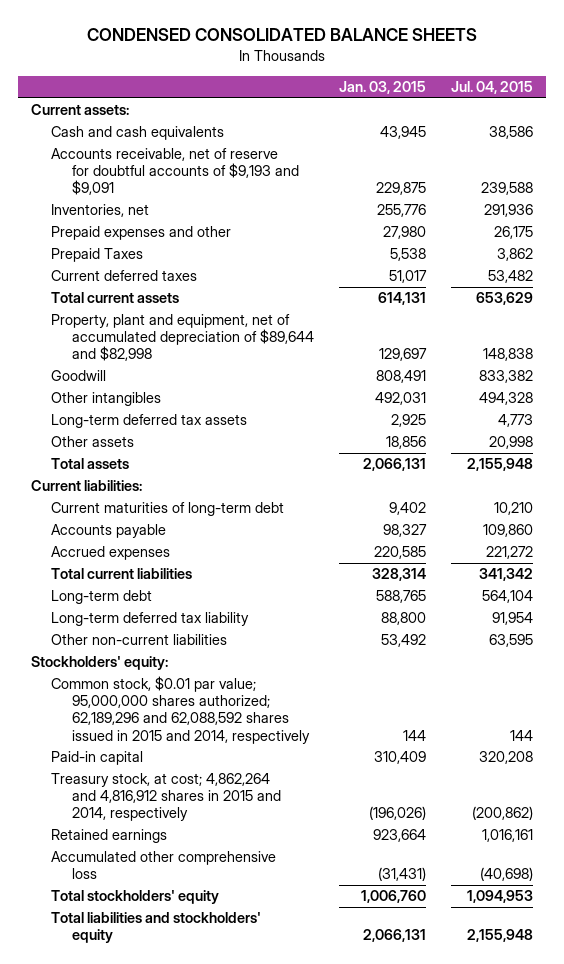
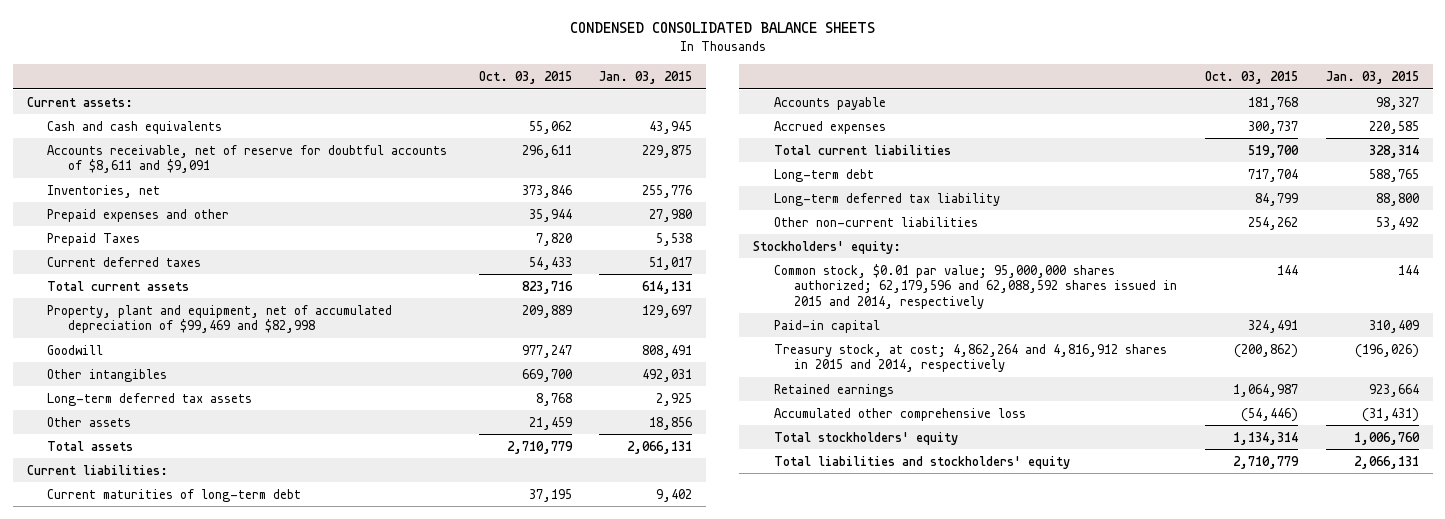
[451,81,534,95] Jul. 04, 2015 -> none
none -> [478,71,572,85] Oct. 03, 2015
[51,148,300,196] Accounts receivable, net of reserve for doubtful accounts of $9,193 and $9,091 -> [47,144,448,174] Accounts receivable, net of reserve for doubtful accounts of $8,611 and $9,091
[51,314,315,362] Property, plant and equipment, net of accumulated depreciation of $89,644 and $82,998 -> [47,304,393,334] Property, plant and equipment, net of accumulated depreciation of $99,469 and $82,998
[51,676,311,744] Common stock, $0.01 par value; 95,000,000 shares authorized; 62,189,296 and 62,088,592 shares issued in 2015 and 2014, respectively -> [773,263,1178,309] Common stock, $0.01 par value; 95,000,000 shares authorized; 62,179,596 and 62,088,592 shares issued in 2015 and 2014, respectively

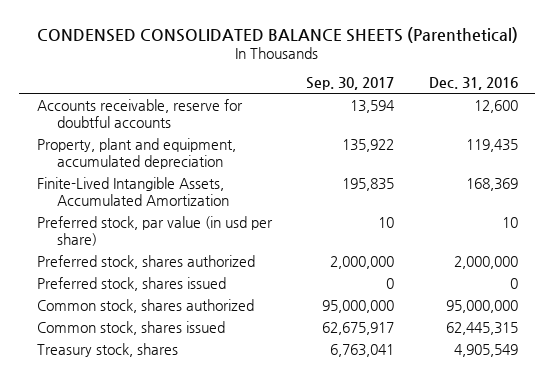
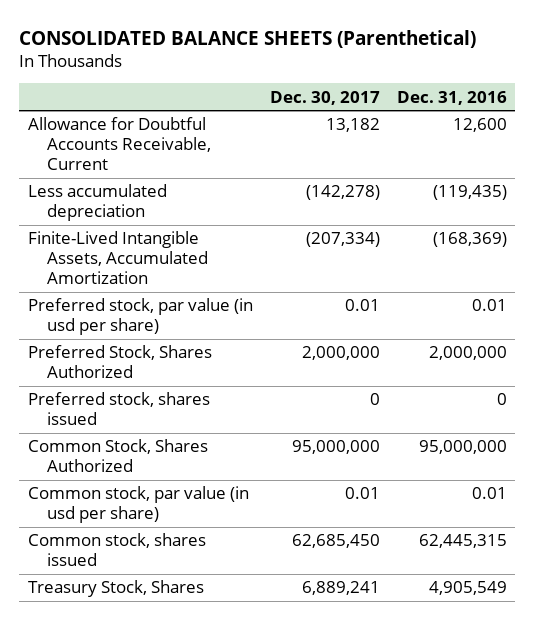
[37,27,519,44] CONDENSED CONSOLIDATED BALANCE SHEETS (Parenthetical) -> [19,29,477,48] CONSOLIDATED BALANCE SHEETS (Parenthetical)
[306,77,395,91] Sep. 30, 2017 -> none
none -> [269,90,380,105] Dec. 30, 2017
[36,98,243,128] Accounts receivable, reserve for doubtful accounts -> [27,117,211,171] Allowance for Doubtful Accounts Receivable, Current
[36,137,236,169] Property, plant and equipment, accumulated depreciation -> [27,184,167,222] Less accumulated depreciation
[465,138,518,152] 119,435 -> [432,185,507,201] (119,435)
[465,177,518,191] 168,369 -> [432,232,507,248] (168,369)
[501,216,518,228] 10 -> [471,299,507,312] 0.01
[36,254,255,269] Preferred stock, shares authorized -> [27,345,212,379] Preferred Stock, Shares Authorized
[36,298,254,313] Common stock, shares authorized -> [27,439,208,473] Common Stock, Shares Authorized
none -> [27,486,249,524] Common stock, par value (in usd per share)
[36,342,178,357] Treasury stock, shares -> [27,580,204,598] Treasury Stock, Shares

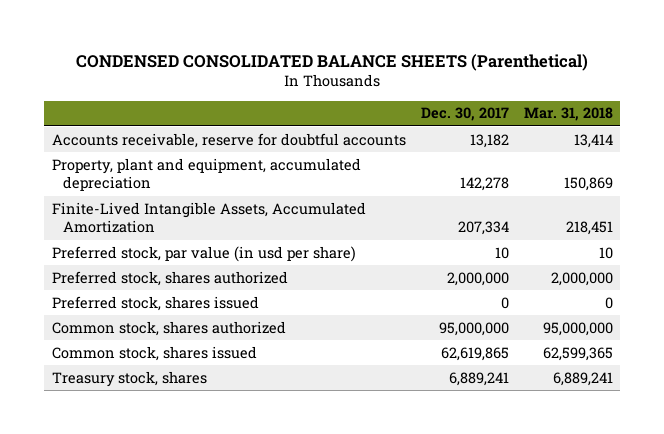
[19,29,477,48] CONSOLIDATED BALANCE SHEETS (Parenthetical) -> [76,53,589,71] CONDENSED CONSOLIDATED BALANCE SHEETS (Parenthetical)
[396,90,507,105] Dec. 31, 2016 -> none
none -> [523,107,613,122] Mar. 31, 2018
[27,117,211,171] Allowance for Doubtful Accounts Receivable, Current -> [51,132,406,148] Accounts receivable, reserve for doubtful accounts
[27,184,167,222] Less accumulated depreciation -> [51,157,361,192] Property, plant and equipment, accumulated depreciation
[305,185,380,201] (142,278) -> [459,177,509,192] 142,278
[305,232,380,248] (207,334) -> [457,221,509,236] 207,334
[344,299,380,312] 0.01 -> [494,246,509,259] 10
[27,345,212,379] Preferred Stock, Shares Authorized -> [51,270,288,286] Preferred stock, shares authorized
[27,486,249,524] Common stock, par value (in usd per share) -> none
[27,439,208,473] Common Stock, Shares Authorized -> [51,320,286,336] Common stock, shares authorized
[291,534,380,549] 62,685,450 -> [440,346,509,361] 62,619,865
[27,580,204,598] Treasury Stock, Shares -> [51,370,207,387] Treasury stock, shares

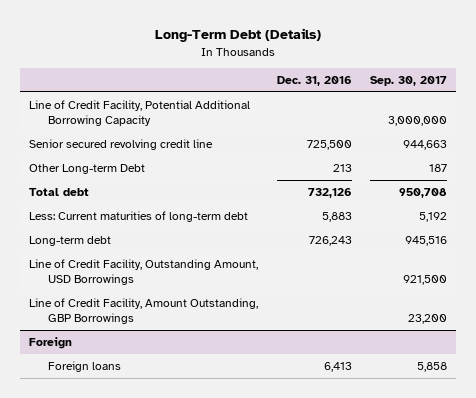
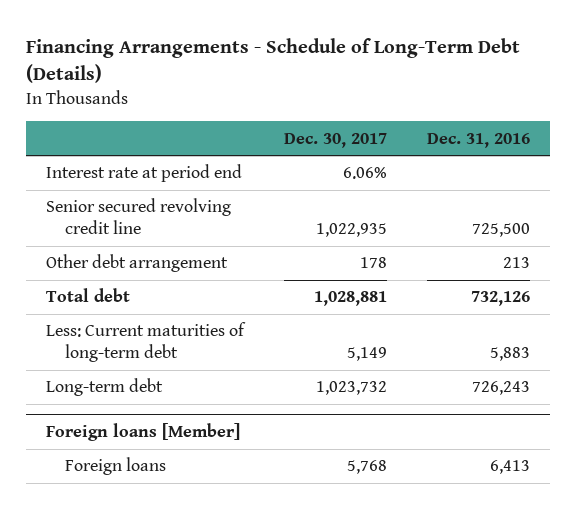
[155,28,322,43] Long-Term Debt (Details) -> [26,38,521,84] Financing Arrangements - Schedule of Long-Term Debt (Details)
[369,75,447,86] Sep. 30, 2017 -> none
none -> [284,132,388,148] Dec. 30, 2017
[29,100,251,126] Line of Credit Facility, Potential Additional Borrowing Capacity -> none
none -> [46,164,243,183] Interest rate at period end
[29,164,146,175] Other Long-term Debt -> [46,254,229,273] Other debt arrangement
[29,259,259,285] Line of Credit Facility, Outstanding Amount, USD Borrowings -> none
[29,298,259,324] Line of Credit Facility, Amount Outstanding, GBP Borrowings -> none
[29,337,73,350] Foreign -> [46,423,241,442] Foreign loans [Member]

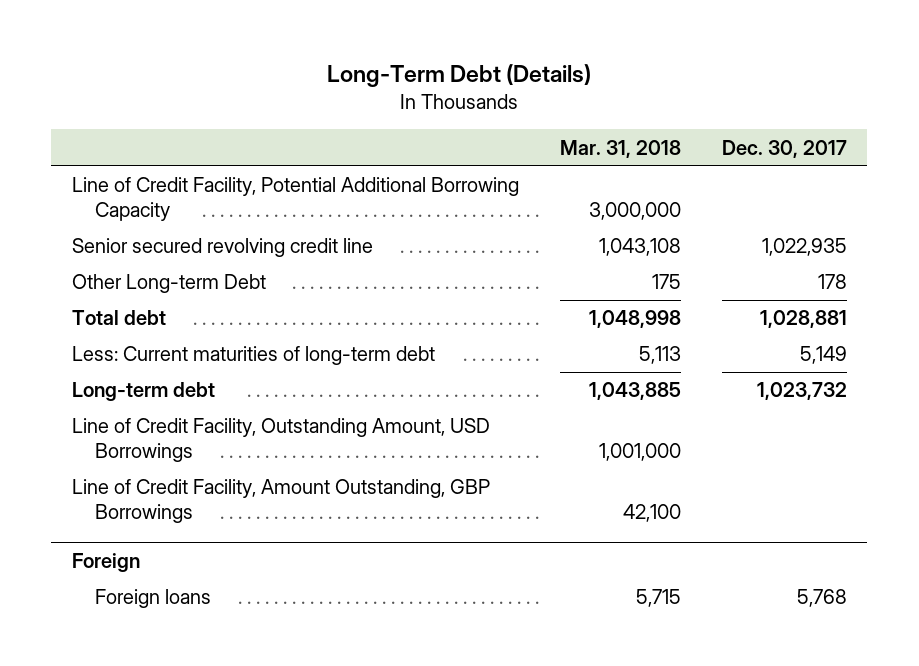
[26,38,521,84] Financing Arrangements - Schedule of Long-Term Debt (Details) -> [327,64,592,88] Long-Term Debt (Details)
[426,132,530,148] Dec. 31, 2016 -> none
none -> [559,139,681,158] Mar. 31, 2018
[46,164,243,183] Interest rate at period end -> none
none -> [71,177,519,222] Line of Credit Facility, Potential Additional Borrowing Capacity
[46,254,229,273] Other debt arrangement -> [71,274,266,294] Other Long-term Debt
none -> [71,418,490,463] Line of Credit Facility, Outstanding Amount, USD Borrowings
none -> [71,479,490,524] Line of Credit Facility, Amount Outstanding, GBP Borrowings
[46,423,241,442] Foreign loans [Member] -> [71,552,140,572] Foreign

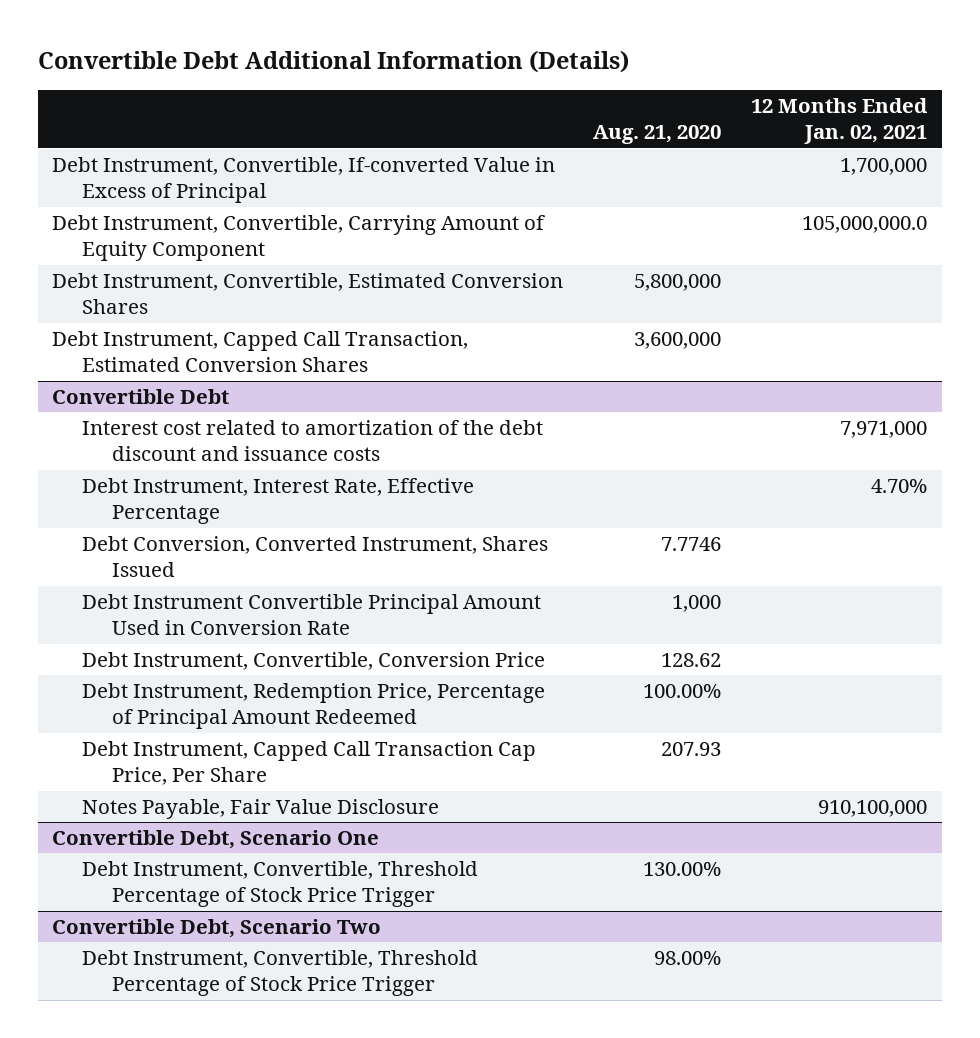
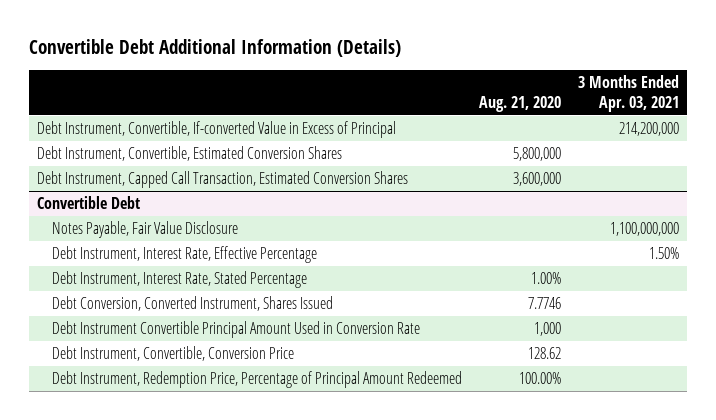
[751,98,929,145] 12 Months Ended Jan. 02, 2021 -> none
none -> [577,74,679,113] 3 Months Ended Apr. 03, 2021
[52,215,546,262] Debt Instrument, Convertible, Carrying Amount of Equity Component -> none
[82,420,544,462] Interest cost related to amortization of the debt discount and issuance costs -> none
[82,799,440,820] Notes Payable, Fair Value Disclosure -> [51,221,238,239] Notes Payable, Fair Value Disclosure
none -> [51,271,307,289] Debt Instrument, Interest Rate, Stated Percentage
[82,741,537,786] Debt Instrument, Capped Call Transaction Cap Price, Per Share -> none
[52,830,380,850] Convertible Debt, Scenario One -> none
[82,861,479,908] Debt Instrument, Convertible, Threshold Percentage of Stock Price Trigger -> none
[52,919,382,939] Convertible Debt, Scenario Two -> none
[82,950,479,997] Debt Instrument, Convertible, Threshold Percentage of Stock Price Trigger -> none

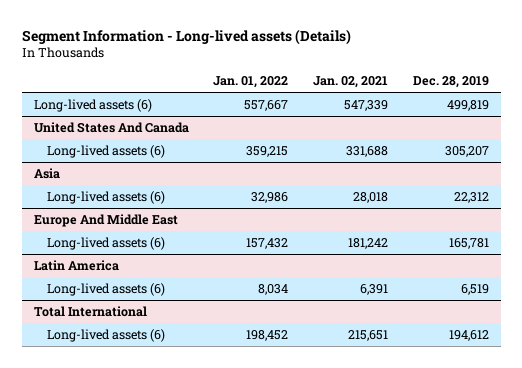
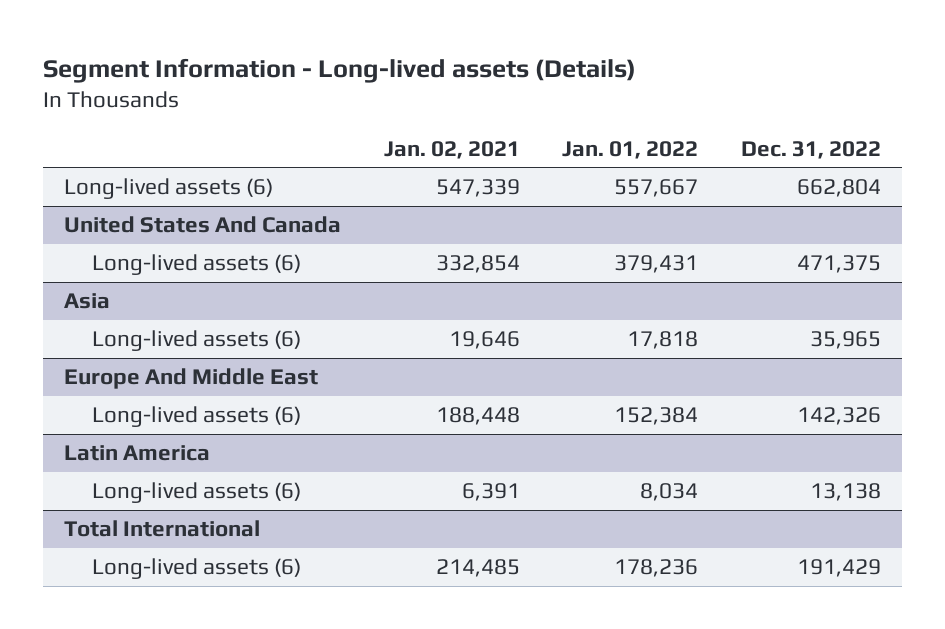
[412,76,489,89] Dec. 28, 2019 -> none
none -> [740,140,881,159] Dec. 31, 2022
[246,145,289,157] 359,215 -> [614,255,699,274] 379,431
[346,145,389,157] 331,688 -> [435,255,520,274] 332,854
[251,191,289,203] 32,986 -> [627,331,699,350] 17,818
[353,191,389,203] 28,018 -> [448,331,520,350] 19,646
[246,237,289,249] 157,432 -> [614,407,699,426] 152,384
[348,237,389,249] 181,242 -> [435,407,520,426] 188,448
[246,329,289,341] 198,452 -> [614,559,699,578] 178,236
[348,329,389,341] 215,651 -> [435,559,520,578] 214,485

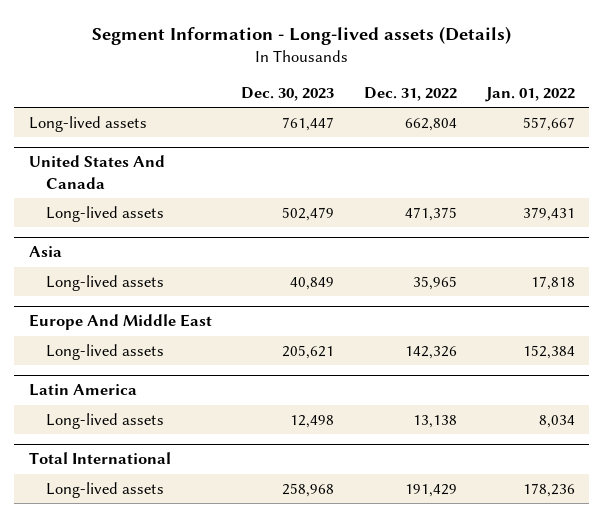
[383,140,520,159] Jan. 02, 2021 -> none
none -> [241,86,335,101] Dec. 30, 2023
[63,178,273,200] Long-lived assets (6) -> [29,115,148,132] Long-lived assets
[91,254,301,276] Long-lived assets (6) -> [46,205,165,222] Long-lived assets
[91,330,301,352] Long-lived assets (6) -> [46,274,165,291] Long-lived assets
[91,406,301,428] Long-lived assets (6) -> [46,343,165,360] Long-lived assets
[91,482,301,504] Long-lived assets (6) -> [46,412,165,429] Long-lived assets
[91,558,301,580] Long-lived assets (6) -> [46,481,165,498] Long-lived assets

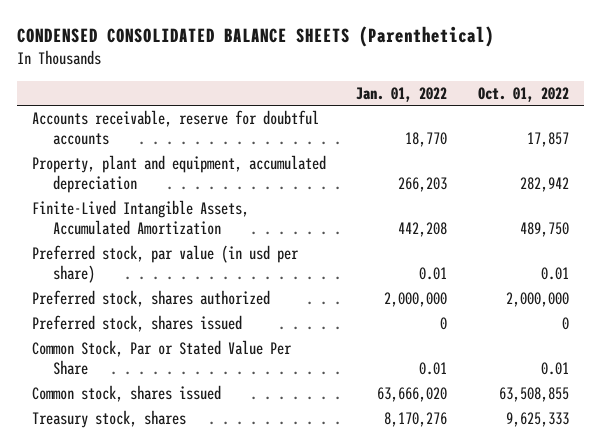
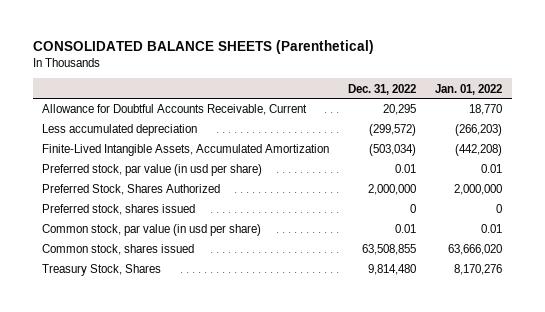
[16,26,494,48] CONDENSED CONSOLIDATED BALANCE SHEETS (Parenthetical) -> [33,40,375,55] CONSOLIDATED BALANCE SHEETS (Parenthetical)
[477,86,569,102] Oct. 01, 2022 -> none
none -> [348,83,417,95] Dec. 31, 2022
[31,110,319,145] Accounts receivable, reserve for doubtful accounts -> [42,104,308,116] Allowance for Doubtful Accounts Receivable, Current
[31,155,326,193] Property, plant and equipment, accumulated depreciation -> [42,124,198,137] Less accumulated depreciation
[398,176,448,192] 266,203 -> [455,124,503,137] (266,203)
[398,221,448,237] 442,208 -> [455,144,503,157] (442,208)
[31,290,270,308] Preferred stock, shares authorized -> [42,184,221,196] Preferred Stock, Shares Authorized
[31,340,292,375] Common Stock, Par or Stated Value Per Share -> [42,224,262,237] Common stock, par value (in usd per share)
[31,410,186,429] Treasury stock, shares -> [42,264,162,277] Treasury Stock, Shares

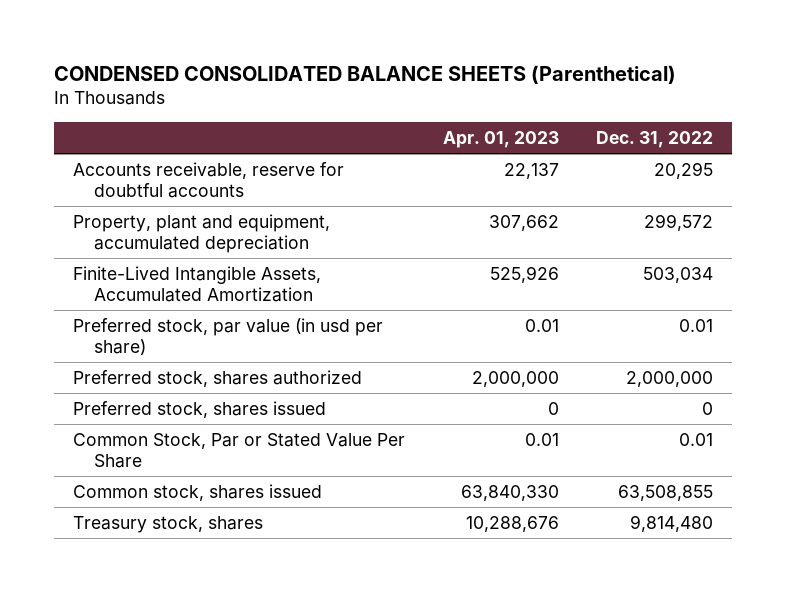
[33,40,375,55] CONSOLIDATED BALANCE SHEETS (Parenthetical) -> [54,65,677,85] CONDENSED CONSOLIDATED BALANCE SHEETS (Parenthetical)
[435,83,503,95] Jan. 01, 2022 -> none
none -> [442,130,559,148] Apr. 01, 2023
[42,104,308,116] Allowance for Doubtful Accounts Receivable, Current -> [72,161,344,198] Accounts receivable, reserve for doubtful accounts
[42,124,198,137] Less accumulated depreciation -> [72,213,330,253] Property, plant and equipment, accumulated depreciation
[369,124,417,137] (299,572) -> [644,213,714,231] 299,572
[369,144,417,157] (503,034) -> [643,266,714,283] 503,034
[42,184,221,196] Preferred Stock, Shares Authorized -> [72,369,362,387] Preferred stock, shares authorized
[42,224,262,237] Common stock, par value (in usd per share) -> [72,432,405,468] Common Stock, Par or Stated Value Per Share
[42,264,162,277] Treasury Stock, Shares -> [72,515,263,533] Treasury stock, shares

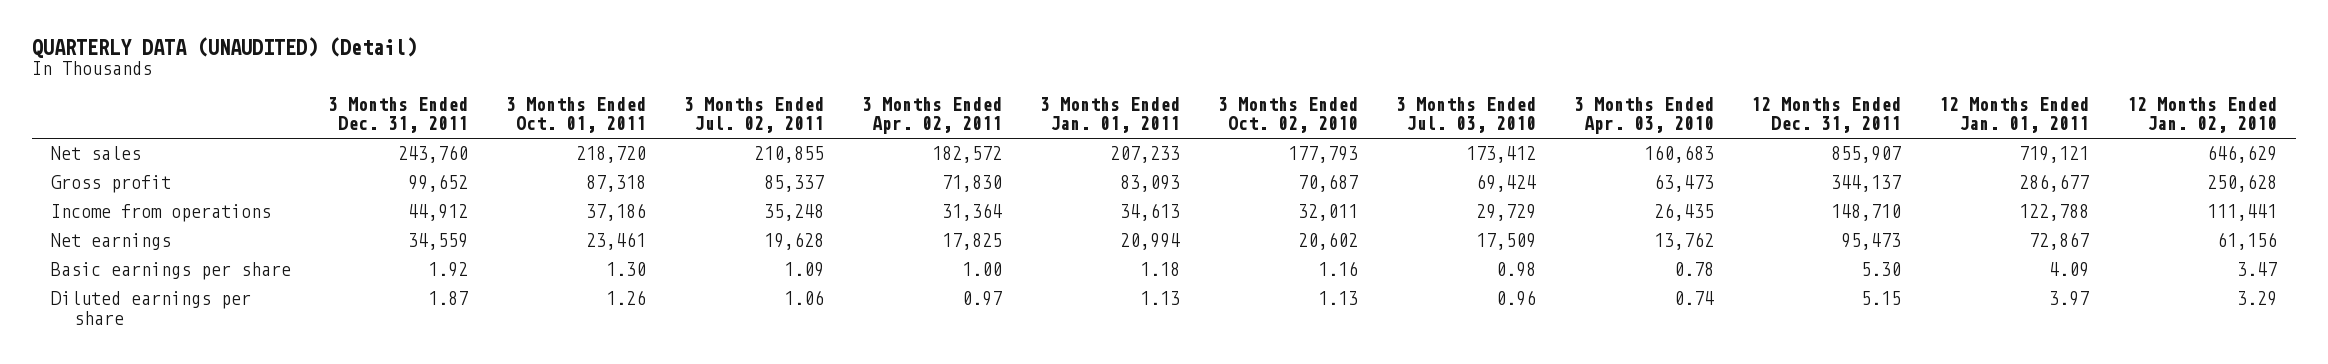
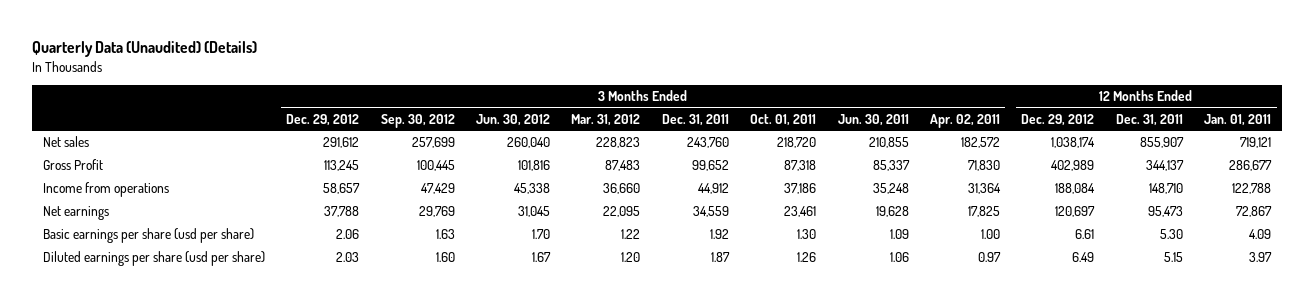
[31,36,417,58] QUARTERLY DATA (UNAUDITED) (Detail) -> [32,41,258,58] Quarterly Data (Unaudited) (Details)
[684,97,825,134] 3 Months Ended Jul. 02, 2011 -> none
[1039,97,1180,134] 3 Months Ended Jan. 01, 2011 -> none
[1217,97,1358,134] 3 Months Ended Oct. 02, 2010 -> none
[1395,97,1536,134] 3 Months Ended Jul. 03, 2010 -> none
[1573,97,1714,135] 3 Months Ended Apr. 03, 2010 -> none
[2127,97,2278,134] 12 Months Ended Jan. 02, 2010 -> none
none -> [286,114,360,127] Dec. 29, 2012
none -> [380,114,455,129] Sep. 30, 2012
none -> [475,114,550,127] Jun. 30, 2012
none -> [571,114,641,127] Mar. 31, 2012
none -> [837,114,909,127] Jun. 30, 2011
none -> [1021,114,1095,127] Dec. 29, 2012
[50,175,171,194] Gross profit -> [42,159,103,171] Gross Profit
[50,262,291,281] Basic earnings per share -> [42,228,254,244] Basic earnings per share (usd per share)
[50,291,251,325] Diluted earnings per share -> [42,251,265,267] Diluted earnings per share (usd per share)

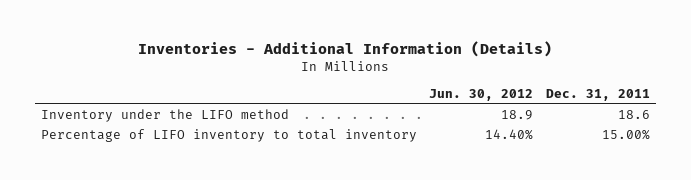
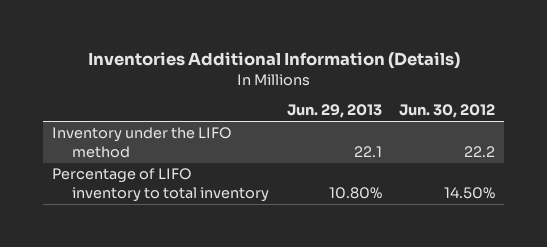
[138,41,553,58] Inventories - Additional Information (Details) -> [87,52,460,70] Inventories Additional Information (Details)
[546,88,651,101] Dec. 31, 2011 -> none
none -> [286,104,382,119] Jun. 29, 2013
[501,110,534,121] 18.9 -> [464,145,496,157] 22.2
[485,129,534,141] 14.40% -> [444,186,496,199] 14.50%

